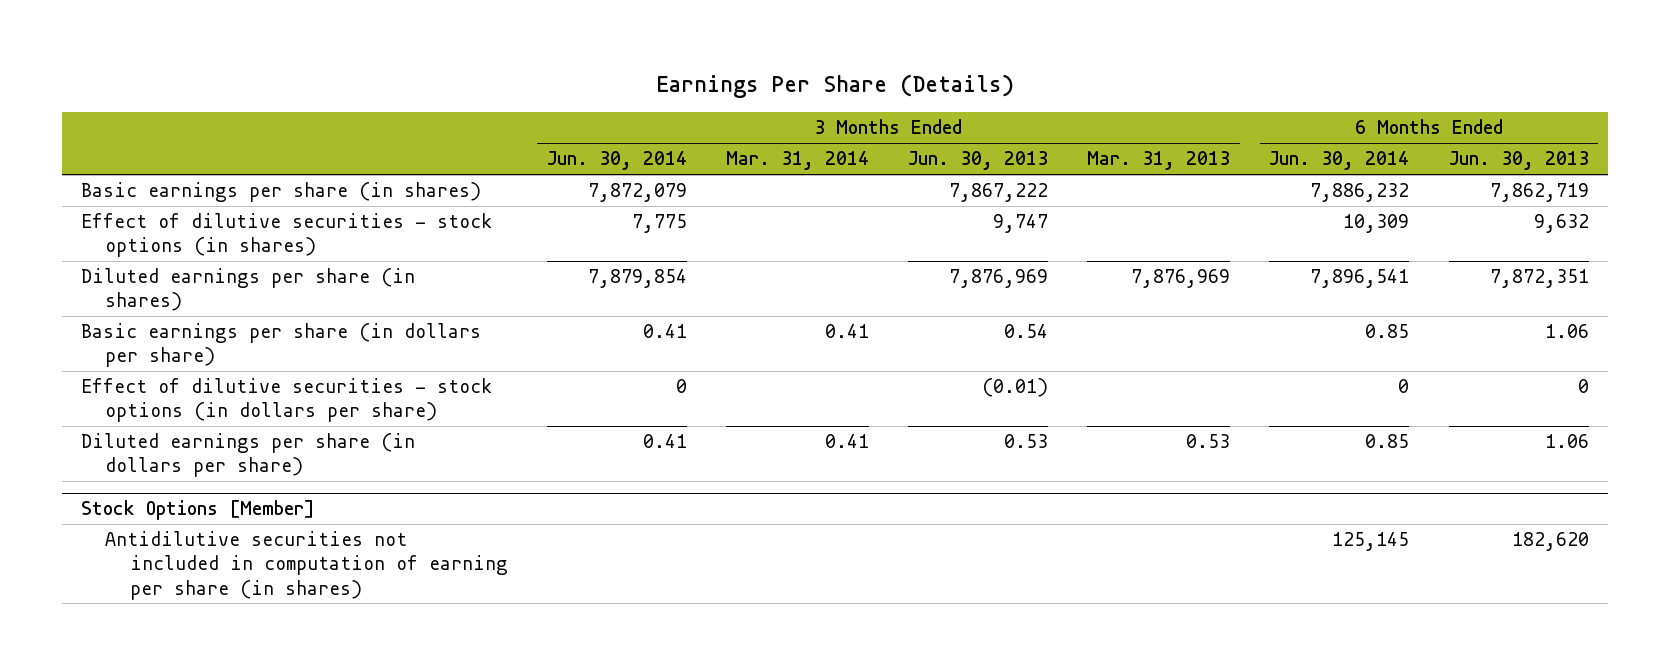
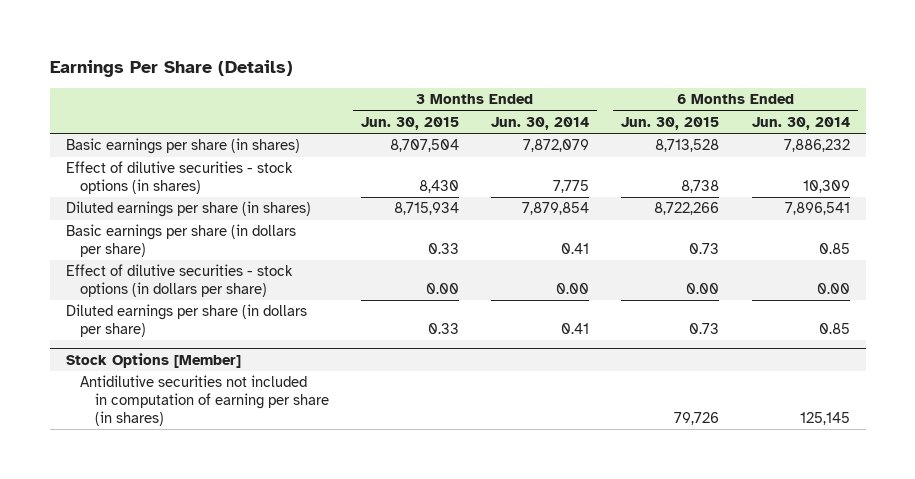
[725,151,869,171] Mar. 31, 2014 -> none
[908,151,1049,171] Jun. 30, 2013 -> none
[1087,151,1231,171] Mar. 31, 2013 -> none
[1448,151,1589,171] Jun. 30, 2013 -> none
none -> [361,117,460,131] Jun. 30, 2015
none -> [621,117,720,131] Jun. 30, 2015
[675,379,687,394] 0 -> [556,282,590,294] 0.00
[1398,379,1410,394] 0 -> [816,282,850,294] 0.00

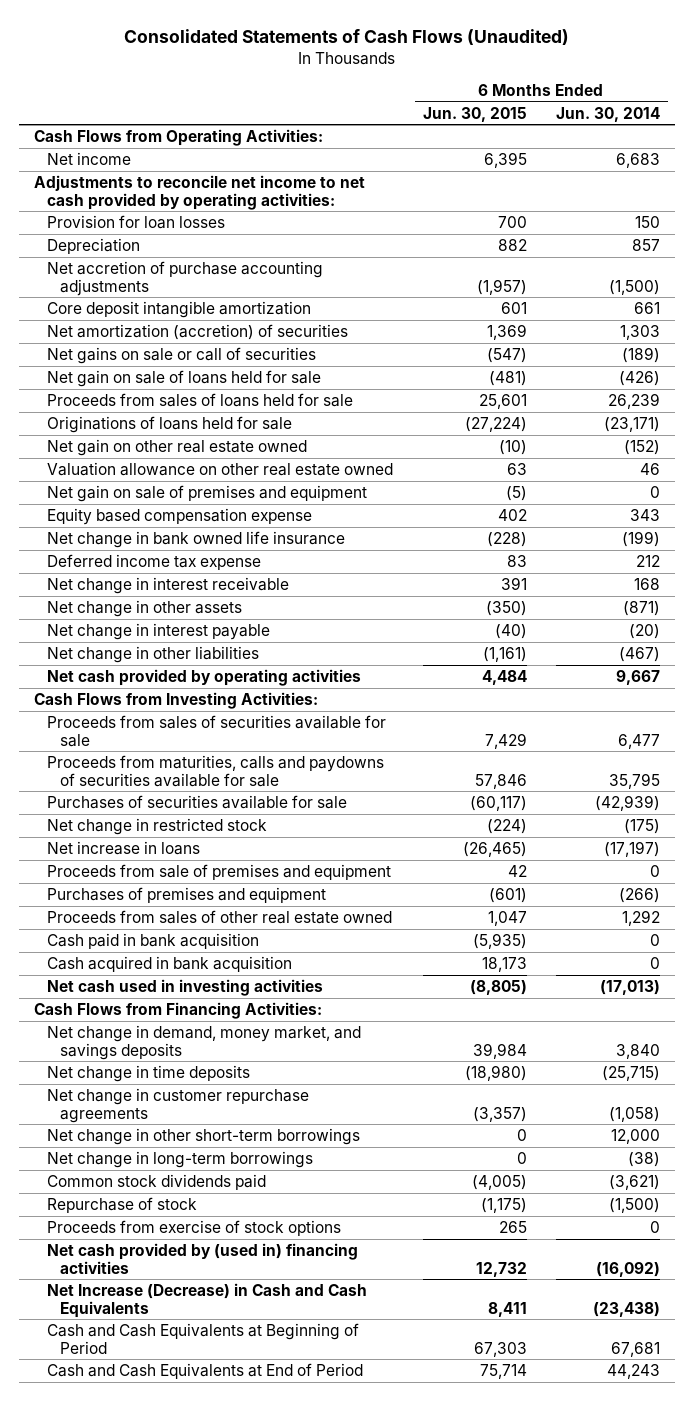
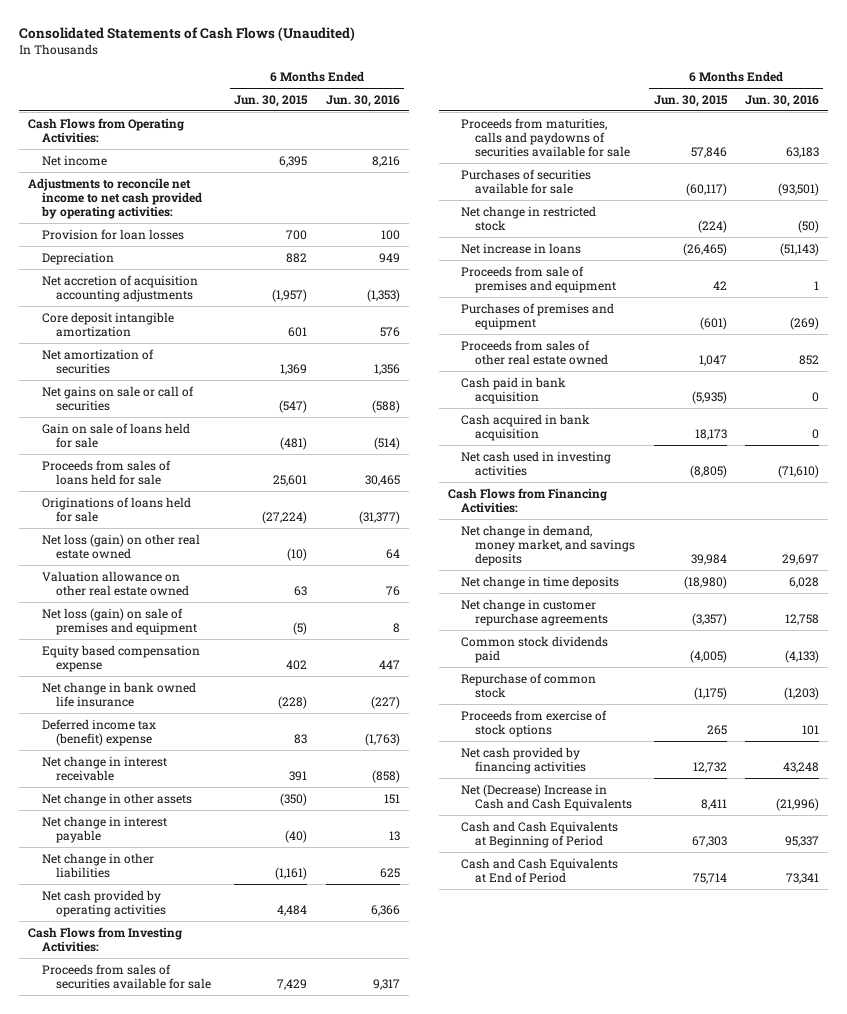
[556,106,661,122] Jun. 30, 2014 -> none
none -> [325,94,400,107] Jun. 30, 2016
[47,260,324,296] Net accretion of purchase accounting adjustments -> [42,274,199,302] Net accretion of acquisition accounting adjustments
[47,323,349,340] Net amortization (accretion) of securities -> [42,348,155,374] Net amortization of securities
[47,369,322,387] Net gain on sale of loans held for sale -> [42,422,191,448] Gain on sale of loans held for sale
[47,438,308,456] Net gain on other real estate owned -> [42,533,201,559] Net loss (gain) on other real estate owned
[47,484,368,502] Net gain on sale of premises and equipment -> [42,607,198,635] Net loss (gain) on sale of premises and equipment
[47,553,262,570] Deferred income tax expense -> [42,718,157,746] Deferred income tax (benefit) expense
[47,1127,361,1145] Net change in other short-term borrowings -> none
[47,1150,314,1168] Net change in long-term borrowings -> none
[47,1196,198,1213] Repurchase of stock -> [461,672,597,698] Repurchase of common stock
[47,1242,359,1274] Net cash provided by (used in) financing activities -> [461,746,587,774] Net cash provided by financing activities
[47,1282,368,1318] Net Increase (Decrease) in Cash and Cash Equivalents -> [461,783,633,811] Net (Decrease) Increase in Cash and Cash Equivalents

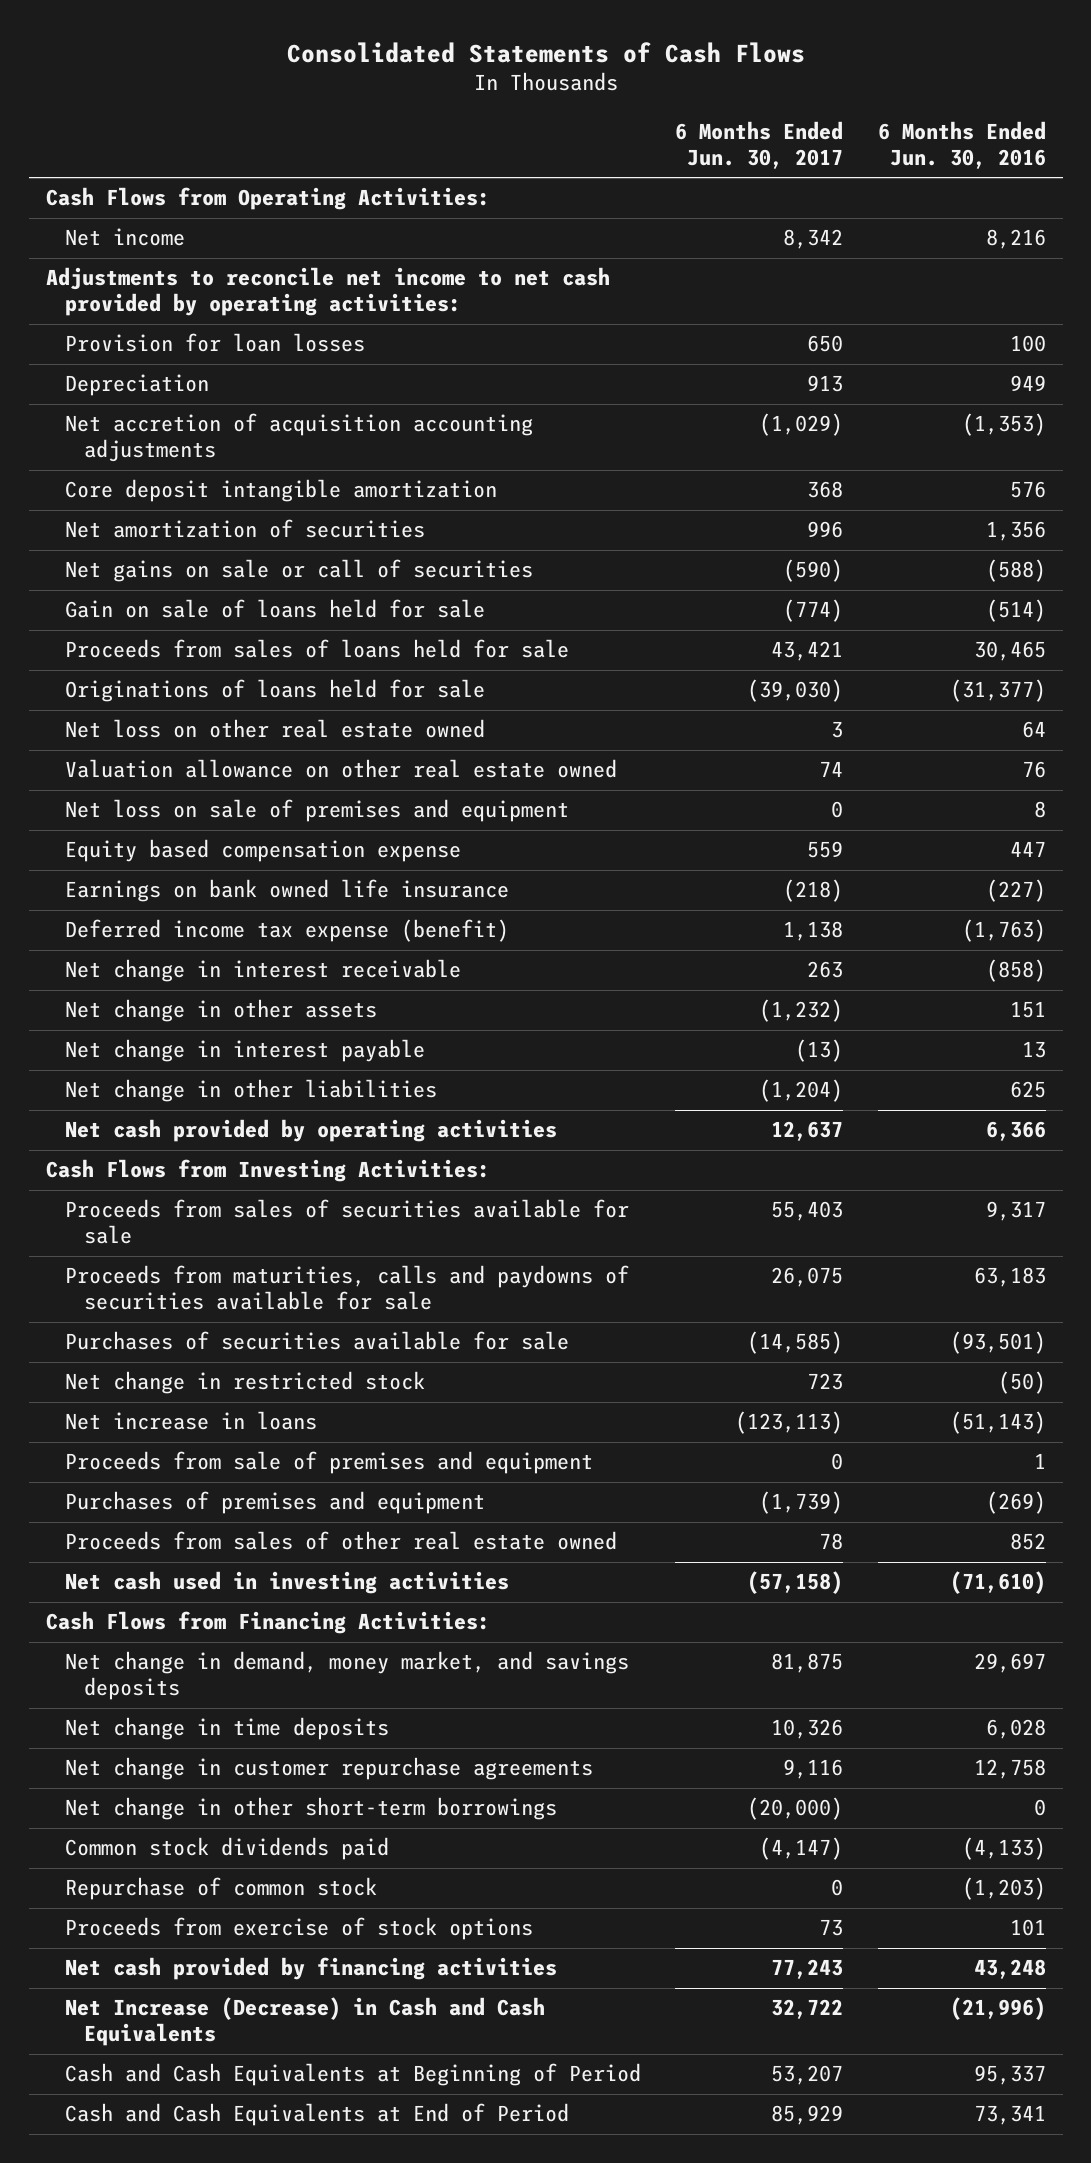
[19,26,356,41] Consolidated Statements of Cash Flows (Unaudited) -> [286,41,805,63] Consolidated Statements of Cash Flows
[234,94,309,107] Jun. 30, 2015 -> none
none -> [675,120,844,169] 6 Months Ended Jun. 30, 2017
[42,533,201,559] Net loss (gain) on other real estate owned -> [64,719,485,739] Net loss on other real estate owned
[42,607,198,635] Net loss (gain) on sale of premises and equipment -> [64,799,569,823] Net loss on sale of premises and equipment
[42,681,197,707] Net change in bank owned life insurance -> [64,879,509,903] Earnings on bank owned life insurance
[42,718,157,746] Deferred income tax (benefit) expense -> [64,919,509,943] Deferred income tax expense (benefit)
[461,376,567,404] Cash paid in bank acquisition -> none
[461,413,591,441] Cash acquired in bank acquisition -> none
none -> [64,1797,557,1821] Net change in other short-term borrowings
[461,783,633,811] Net (Decrease) Increase in Cash and Cash Equivalents -> [64,1997,545,2047] Net Increase (Decrease) in Cash and Cash Equivalents

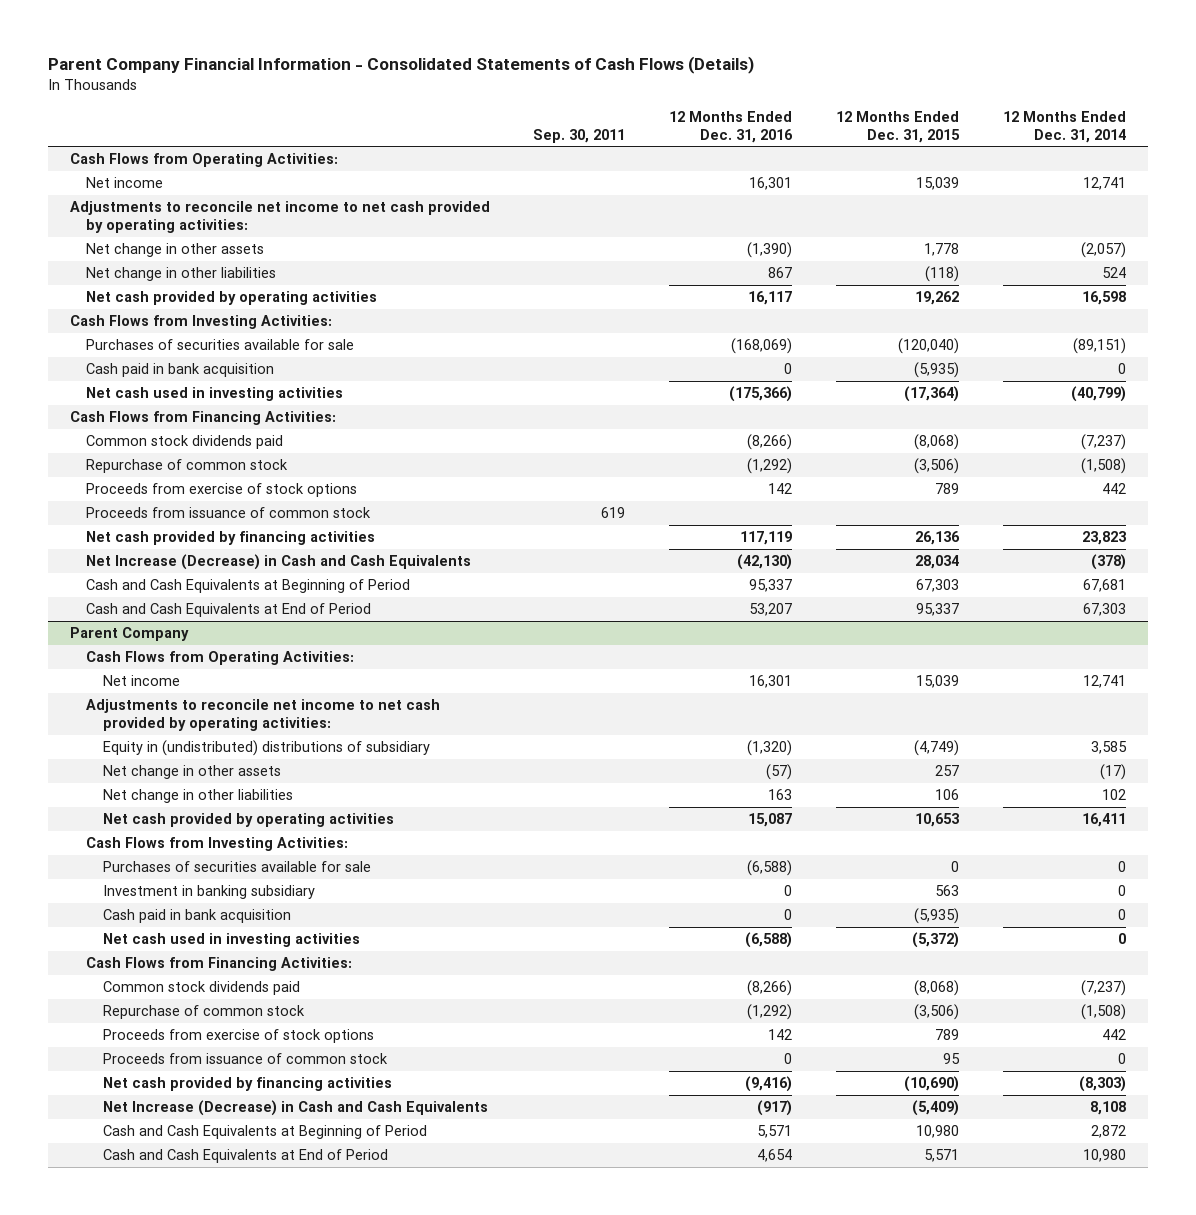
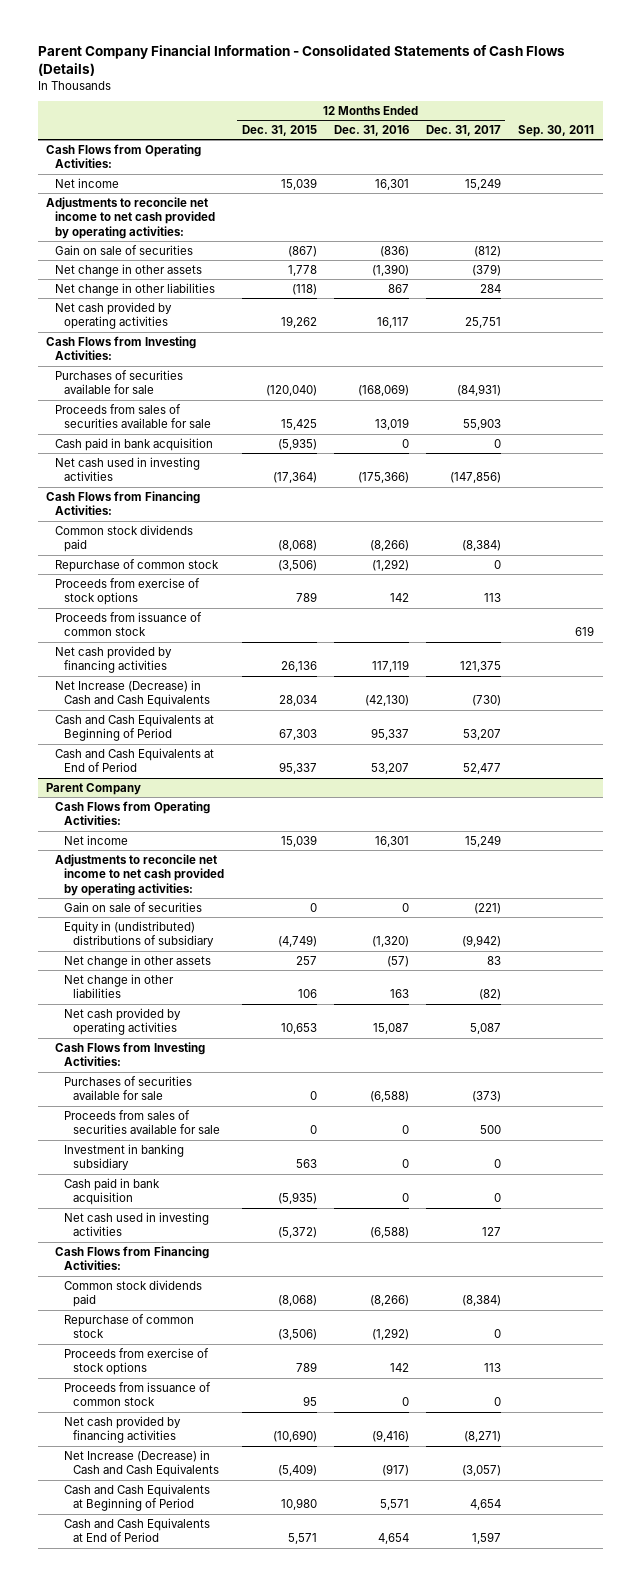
[1003,110,1127,143] 12 Months Ended Dec. 31, 2014 -> none
none -> [425,125,501,137] Dec. 31, 2017
none -> [55,244,194,255] Gain on sale of securities
none -> [55,403,212,429] Proceeds from sales of securities available for sale
none -> [64,901,203,912] Gain on sale of securities
none -> [64,1109,221,1135] Proceeds from sales of securities available for sale

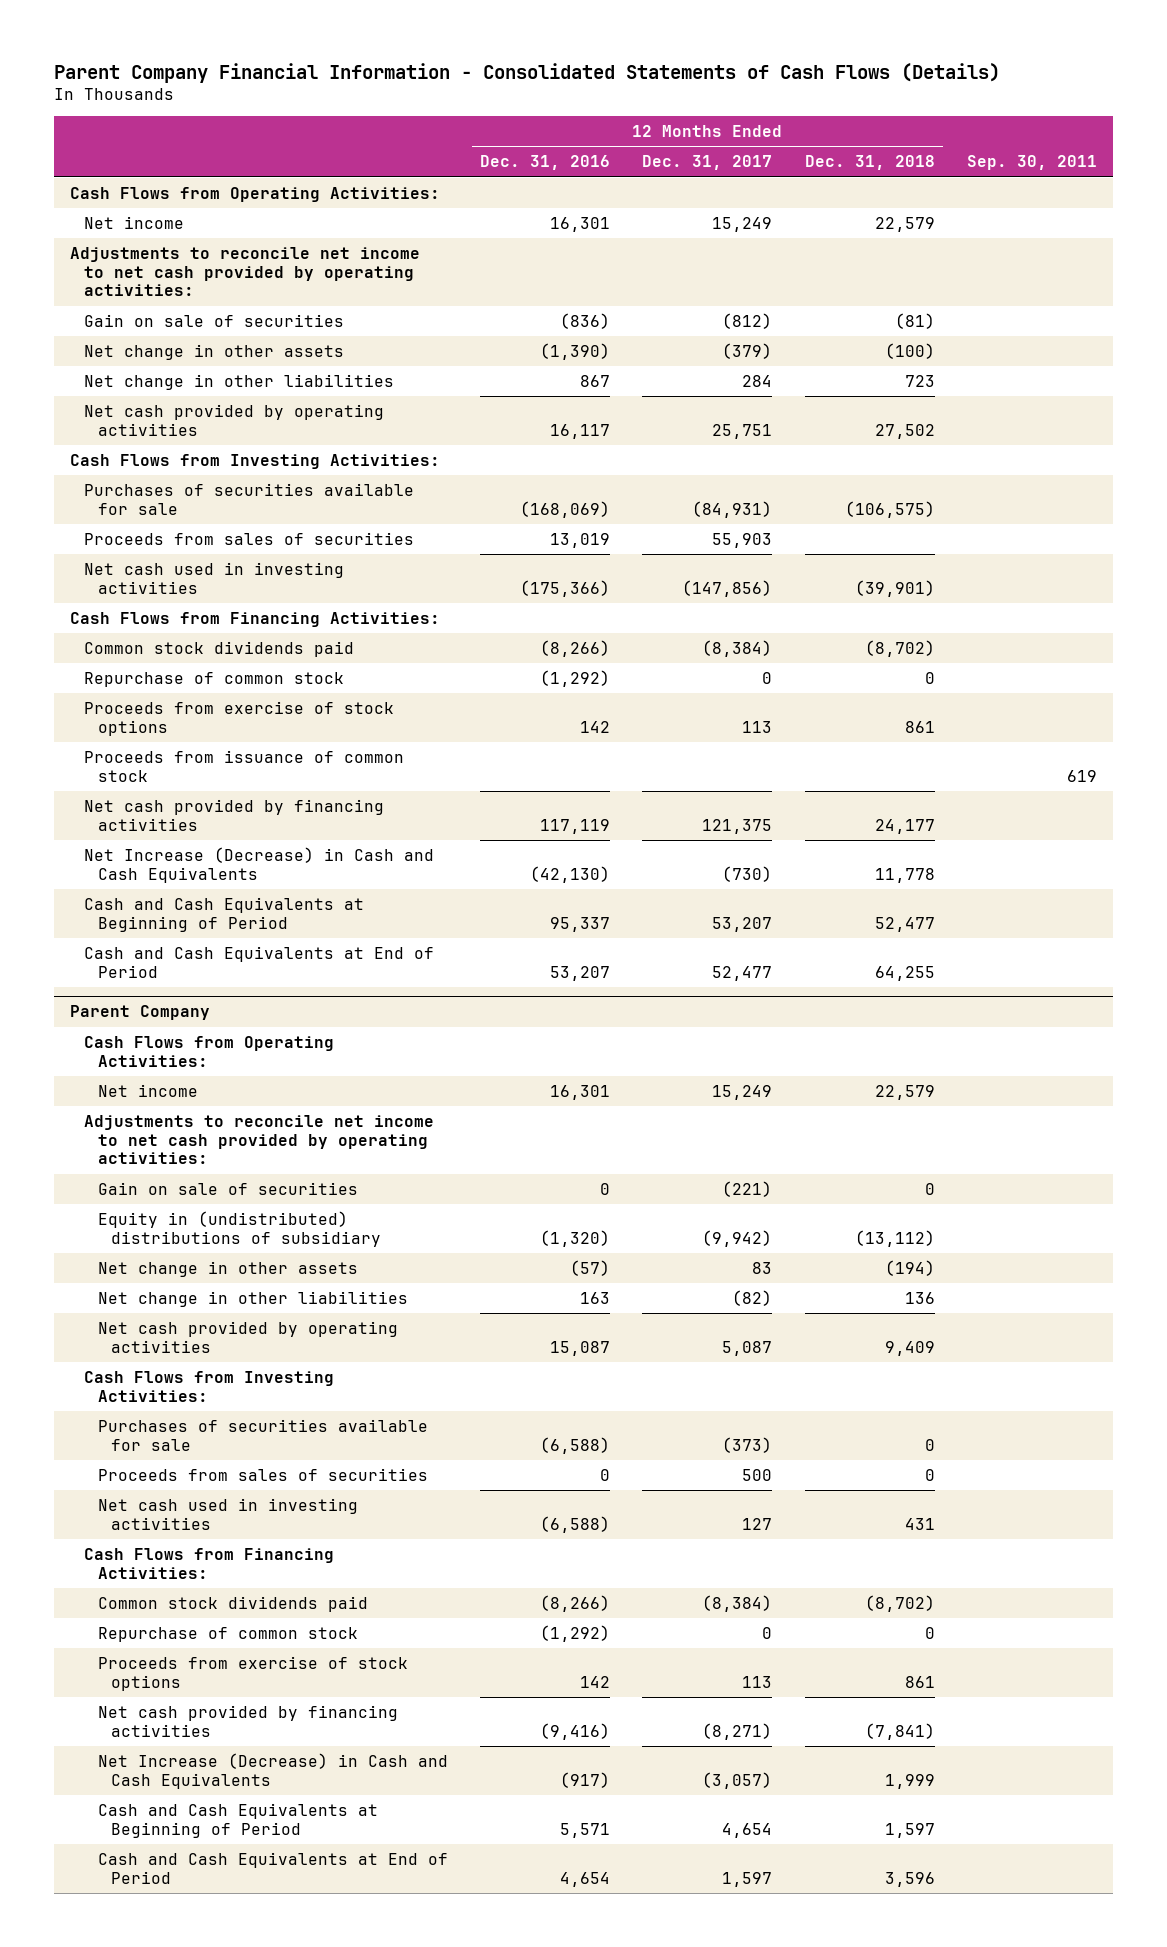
[241,125,317,137] Dec. 31, 2015 -> none
none -> [804,155,935,171] Dec. 31, 2018
[55,437,214,451] Cash paid in bank acquisition -> none
[55,403,212,429] Proceeds from sales of securities available for sale -> [84,531,415,545] Proceeds from sales of securities
[64,1143,185,1171] Investment in banking subsidiary -> none
[64,1177,161,1206] Cash paid in bank acquisition -> none
[64,1109,221,1135] Proceeds from sales of securities available for sale -> [97,1467,428,1481] Proceeds from sales of securities
[64,1381,212,1407] Proceeds from issuance of common stock -> none

